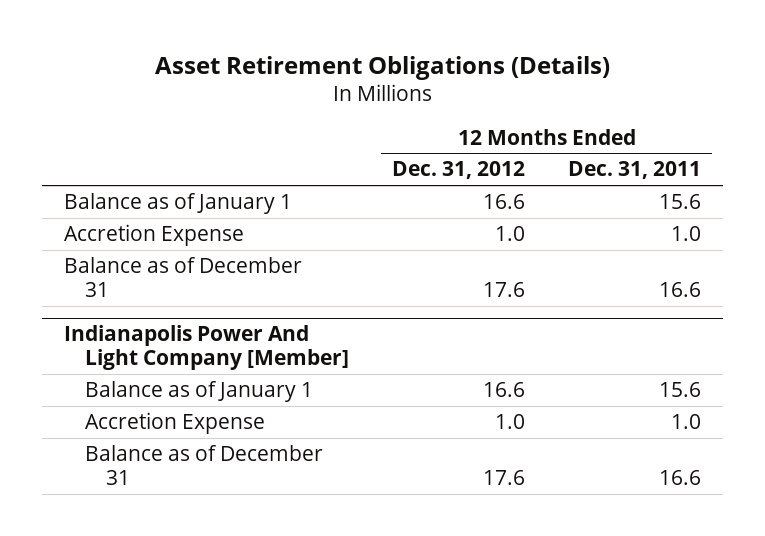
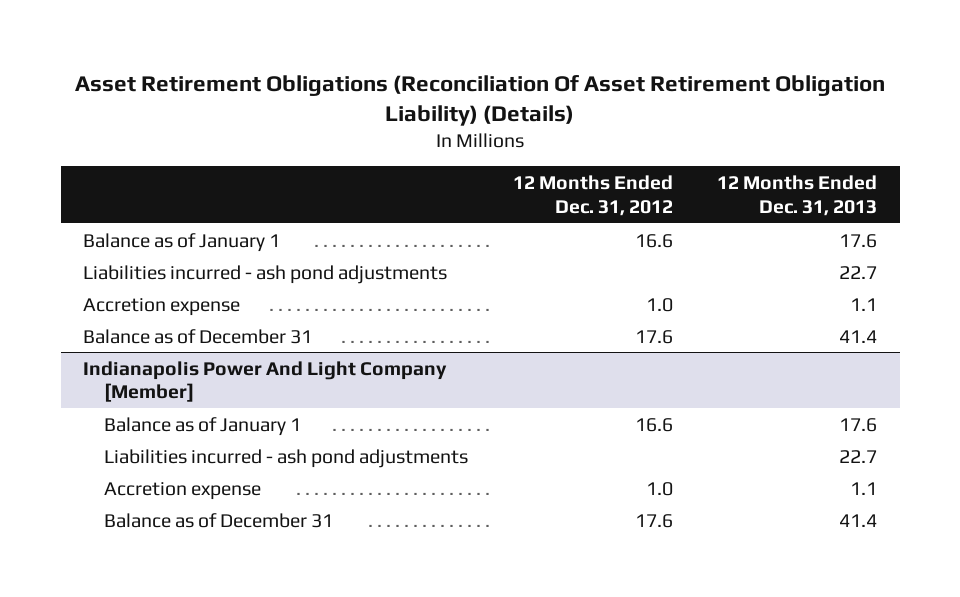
[154,55,610,80] Asset Retirement Obligations (Details) -> [75,74,886,126] Asset Retirement Obligations (Reconciliation Of Asset Retirement Obligation Liability) (Details)
[568,161,702,180] Dec. 31, 2011 -> none
none -> [717,174,878,216] 12 Months Ended Dec. 31, 2013
none -> [83,264,448,284] Liabilities incurred - ash pond adjustments
[63,224,244,247] Accretion Expense -> [83,297,241,316] Accretion expense
none -> [104,448,469,468] Liabilities incurred - ash pond adjustments
[84,412,265,435] Accretion Expense -> [104,481,262,500] Accretion expense

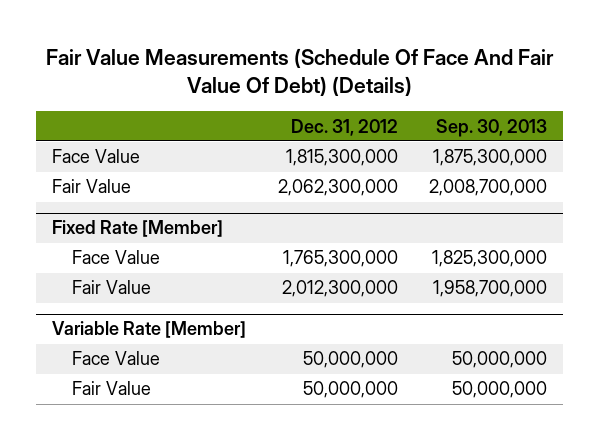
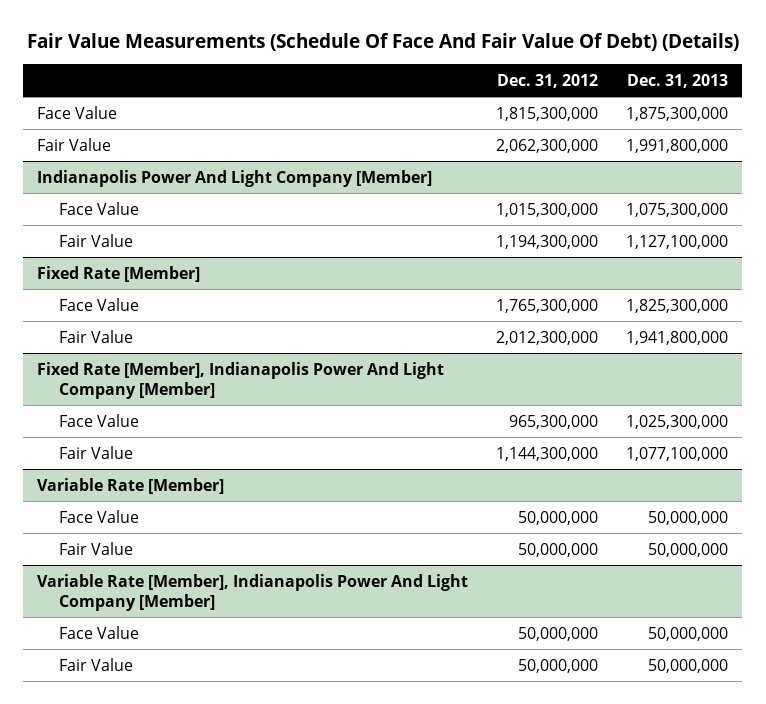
[436,118,548,137] Sep. 30, 2013 -> none
none -> [627,74,729,89] Dec. 31, 2013
none -> [37,169,433,187] Indianapolis Power And Light Company [Member]
none -> [59,201,140,215] Face Value
none -> [59,233,134,247] Fair Value
none -> [37,361,445,399] Fixed Rate [Member], Indianapolis Power And Light Company [Member]
none -> [59,413,140,427] Face Value
none -> [59,445,134,459] Fair Value
none -> [37,573,469,611] Variable Rate [Member], Indianapolis Power And Light Company [Member]
none -> [59,625,140,639] Face Value
none -> [59,657,134,671] Fair Value

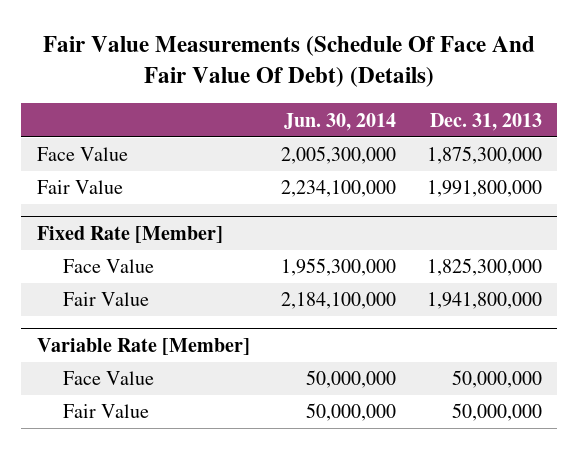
[497,74,599,89] Dec. 31, 2012 -> none
none -> [283,112,396,131] Jun. 30, 2014
[37,169,433,187] Indianapolis Power And Light Company [Member] -> none
[59,201,140,215] Face Value -> none
[59,233,134,247] Fair Value -> none
[37,361,445,399] Fixed Rate [Member], Indianapolis Power And Light Company [Member] -> none
[59,413,140,427] Face Value -> none
[59,445,134,459] Fair Value -> none
[37,573,469,611] Variable Rate [Member], Indianapolis Power And Light Company [Member] -> none
[59,625,140,639] Face Value -> none
[59,657,134,671] Fair Value -> none

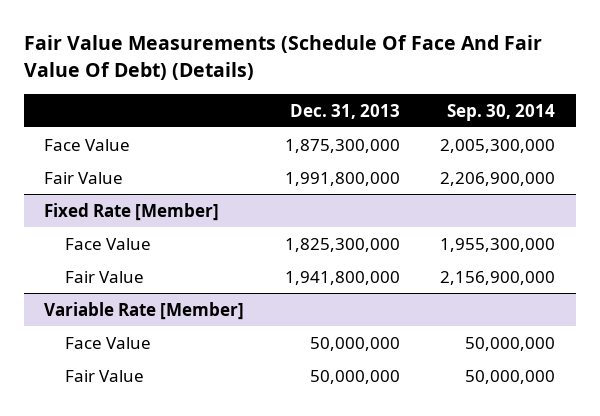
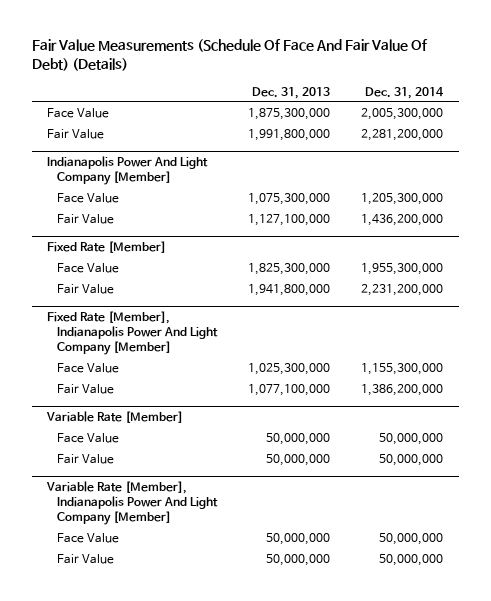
[447,103,556,121] Sep. 30, 2014 -> none
none -> [365,86,445,99] Dec. 31, 2014
none -> [47,156,209,185] Indianapolis Power And Light Company [Member]
none -> [56,192,119,203] Face Value
none -> [56,213,114,224] Fair Value
none -> [47,311,218,355] Fixed Rate [Member], Indianapolis Power And Light Company [Member]
none -> [56,362,119,373] Face Value
none -> [56,383,114,394] Fair Value
none -> [46,481,218,525] Variable Rate [Member], Indianapolis Power And Light Company [Member]
none -> [56,532,119,543] Face Value
none -> [56,553,114,564] Fair Value

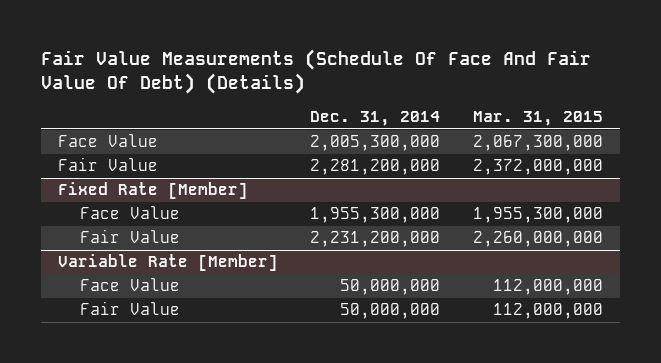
[251,86,330,99] Dec. 31, 2013 -> none
none -> [473,111,604,127] Mar. 31, 2015
[47,156,209,185] Indianapolis Power And Light Company [Member] -> none
[56,192,119,203] Face Value -> none
[56,213,114,224] Fair Value -> none
[47,311,218,355] Fixed Rate [Member], Indianapolis Power And Light Company [Member] -> none
[56,362,119,373] Face Value -> none
[56,383,114,394] Fair Value -> none
[46,481,218,525] Variable Rate [Member], Indianapolis Power And Light Company [Member] -> none
[56,532,119,543] Face Value -> none
[56,553,114,564] Fair Value -> none

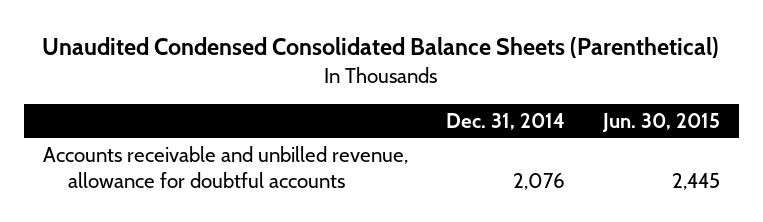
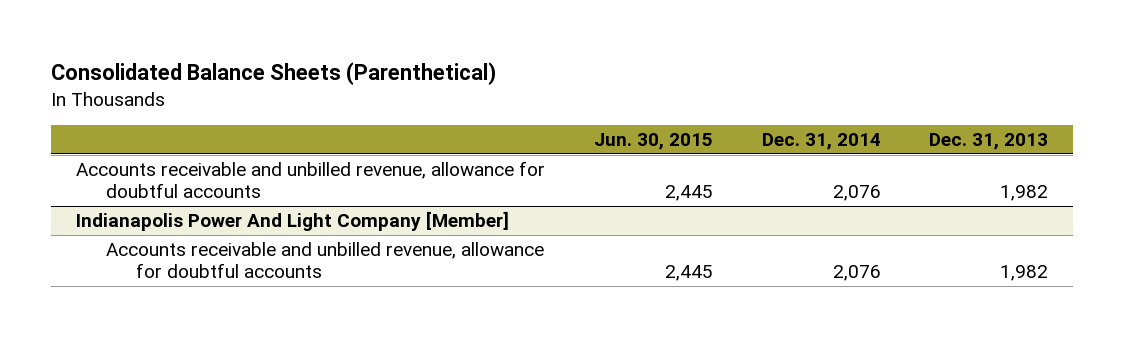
[42,37,720,59] Unaudited Condensed Consolidated Balance Sheets (Parenthetical) -> [51,62,497,86] Consolidated Balance Sheets (Parenthetical)
none -> [929,132,1049,150] Dec. 31, 2013
none -> [75,211,509,232] Indianapolis Power And Light Company [Member]
none -> [105,242,544,279] Accounts receivable and unbilled revenue, allowance for doubtful accounts

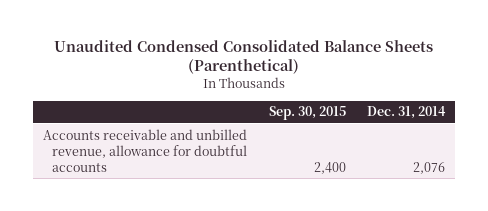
[51,62,497,86] Consolidated Balance Sheets (Parenthetical) -> [53,39,433,75] Unaudited Condensed Consolidated Balance Sheets (Parenthetical)
[593,132,713,150] Jun. 30, 2015 -> none
[929,132,1049,150] Dec. 31, 2013 -> none
none -> [268,106,346,121] Sep. 30, 2015
[75,211,509,232] Indianapolis Power And Light Company [Member] -> none
[105,242,544,279] Accounts receivable and unbilled revenue, allowance for doubtful accounts -> none

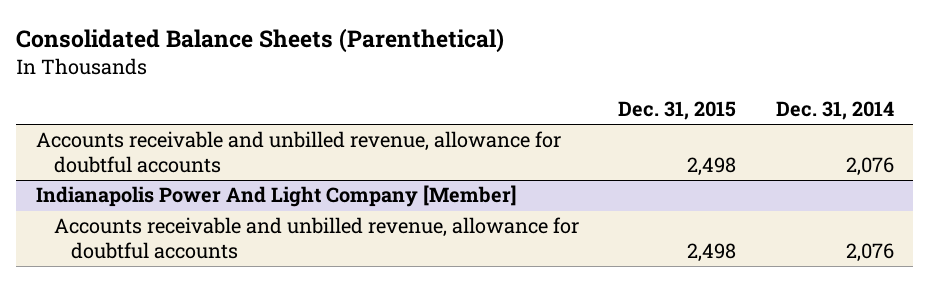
[53,39,433,75] Unaudited Condensed Consolidated Balance Sheets (Parenthetical) -> [16,27,505,53] Consolidated Balance Sheets (Parenthetical)
[268,106,346,121] Sep. 30, 2015 -> none
none -> [618,100,737,120] Dec. 31, 2015
none -> [35,185,517,208] Indianapolis Power And Light Company [Member]
none -> [53,217,579,260] Accounts receivable and unbilled revenue, allowance for doubtful accounts

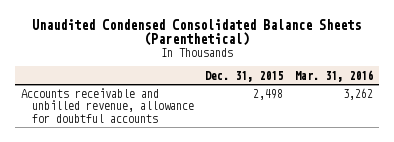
[16,27,505,53] Consolidated Balance Sheets (Parenthetical) -> [32,18,362,47] Unaudited Condensed Consolidated Balance Sheets (Parenthetical)
[775,100,894,120] Dec. 31, 2014 -> none
none -> [295,69,374,82] Mar. 31, 2016
[35,185,517,208] Indianapolis Power And Light Company [Member] -> none
[53,217,579,260] Accounts receivable and unbilled revenue, allowance for doubtful accounts -> none

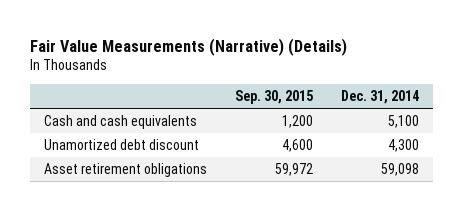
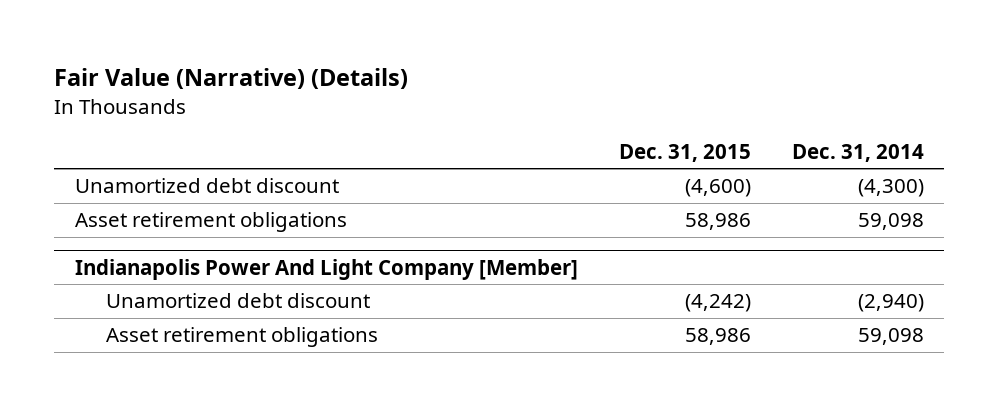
[30,37,348,56] Fair Value Measurements (Narrative) (Details) -> [54,68,409,90] Fair Value (Narrative) (Details)
[235,90,314,105] Sep. 30, 2015 -> none
none -> [618,143,751,162] Dec. 31, 2015
[44,114,198,129] Cash and cash equivalents -> none
[388,138,420,152] 4,300 -> [857,179,924,198] (4,300)
none -> [74,258,578,280] Indianapolis Power And Light Company [Member]
none -> [106,293,371,309] Unamortized debt discount
none -> [106,327,379,348] Asset retirement obligations

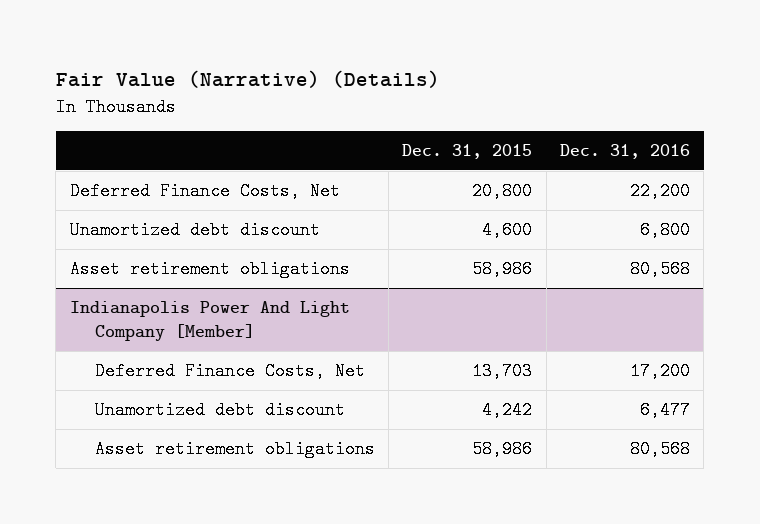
[791,143,924,162] Dec. 31, 2014 -> none
none -> [560,144,691,160] Dec. 31, 2016
none -> [69,182,340,201] Deferred Finance Costs, Net
[684,179,751,198] (4,600) -> [482,221,533,240] 4,600
none -> [94,362,365,381] Deferred Finance Costs, Net
[684,294,751,313] (4,242) -> [482,401,533,420] 4,242

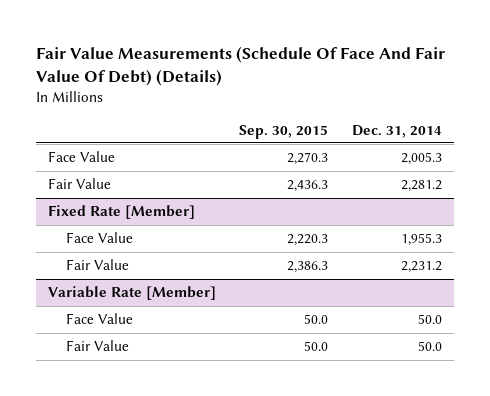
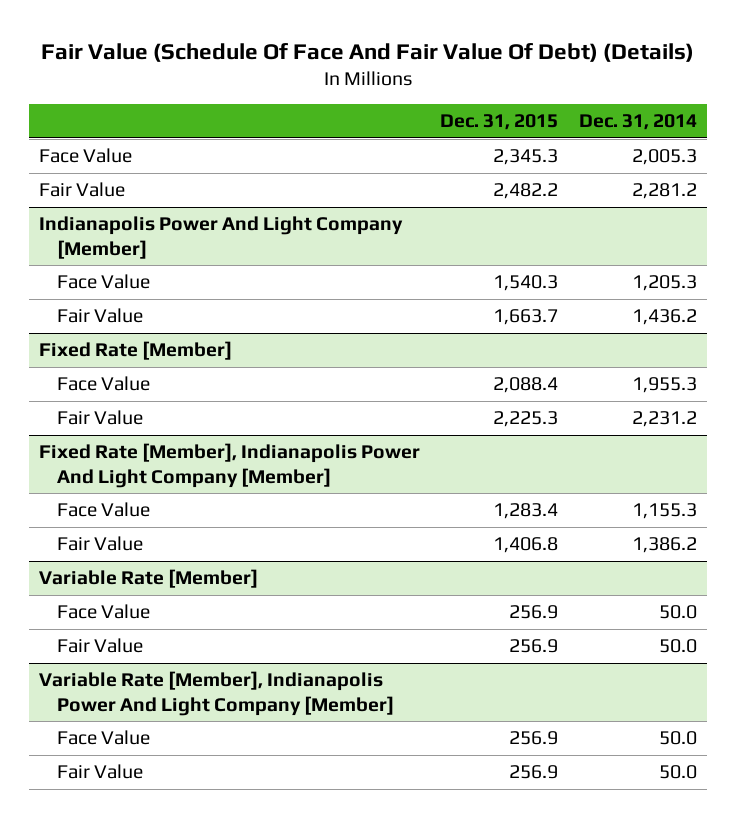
[35,45,445,86] Fair Value Measurements (Schedule Of Face And Fair Value Of Debt) (Details) -> [40,42,694,62] Fair Value (Schedule Of Face And Fair Value Of Debt) (Details)
[239,124,329,139] Sep. 30, 2015 -> none
none -> [440,114,559,131] Dec. 31, 2015
none -> [38,216,403,259] Indianapolis Power And Light Company [Member]
none -> [57,274,151,290] Face Value
none -> [57,308,144,324] Fair Value
none -> [38,443,420,488] Fixed Rate [Member], Indianapolis Power And Light Company [Member]
none -> [57,502,151,518] Face Value
none -> [57,536,144,552] Fair Value
none -> [38,671,395,716] Variable Rate [Member], Indianapolis Power And Light Company [Member]
none -> [57,730,151,746] Face Value
none -> [57,764,144,780] Fair Value

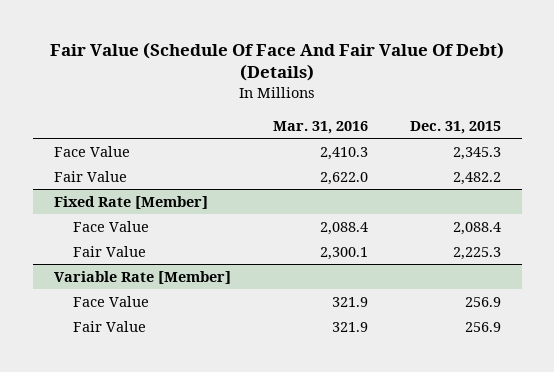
[578,114,697,131] Dec. 31, 2014 -> none
none -> [272,120,368,134] Mar. 31, 2016
[38,216,403,259] Indianapolis Power And Light Company [Member] -> none
[57,274,151,290] Face Value -> none
[57,308,144,324] Fair Value -> none
[38,443,420,488] Fixed Rate [Member], Indianapolis Power And Light Company [Member] -> none
[57,502,151,518] Face Value -> none
[57,536,144,552] Fair Value -> none
[38,671,395,716] Variable Rate [Member], Indianapolis Power And Light Company [Member] -> none
[57,730,151,746] Face Value -> none
[57,764,144,780] Fair Value -> none

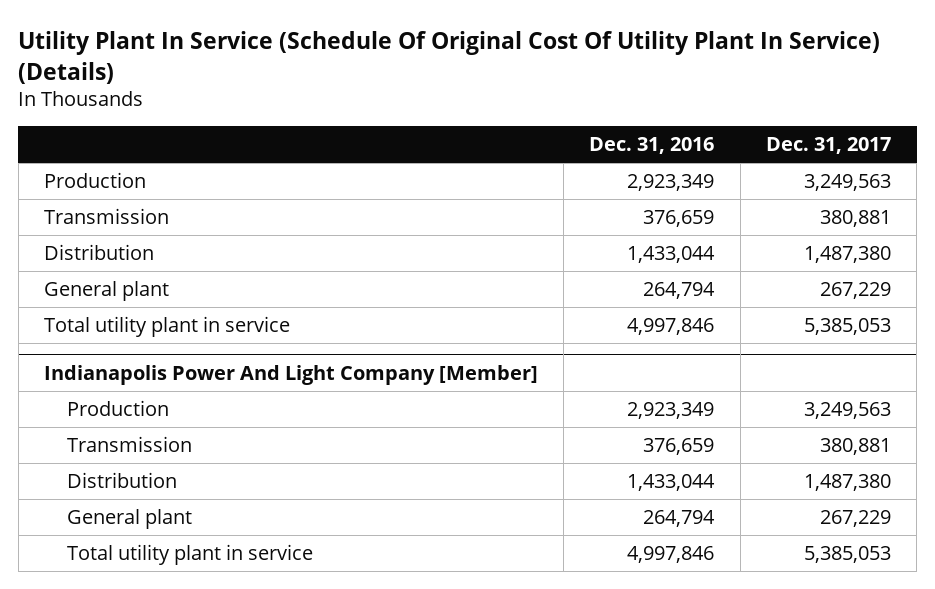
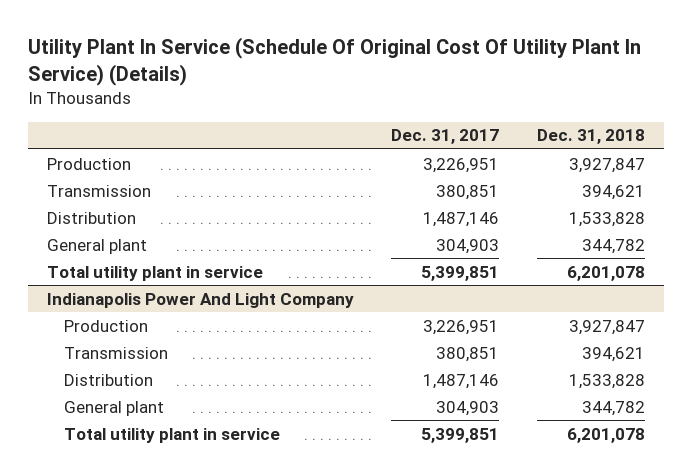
[589,137,715,155] Dec. 31, 2016 -> none
none -> [536,129,645,145] Dec. 31, 2018
[803,174,891,192] 3,249,563 -> [423,157,500,173] 3,226,951
[819,210,891,228] 380,881 -> [436,184,500,200] 380,851
[803,246,891,264] 1,487,380 -> [423,211,500,227] 1,487,146
[819,282,891,300] 267,229 -> [436,238,500,254] 304,903
[803,318,891,336] 5,385,053 -> [421,265,500,281] 5,399,851
[43,364,538,385] Indianapolis Power And Light Company [Member] -> [46,292,354,308] Indianapolis Power And Light Company
[803,402,891,420] 3,249,563 -> [423,319,500,335] 3,226,951
[819,438,891,456] 380,881 -> [436,346,500,362] 380,851
[803,474,891,492] 1,487,380 -> [423,373,500,389] 1,487,146
[819,510,891,528] 267,229 -> [436,400,500,416] 304,903
[803,546,891,564] 5,385,053 -> [421,427,500,443] 5,399,851

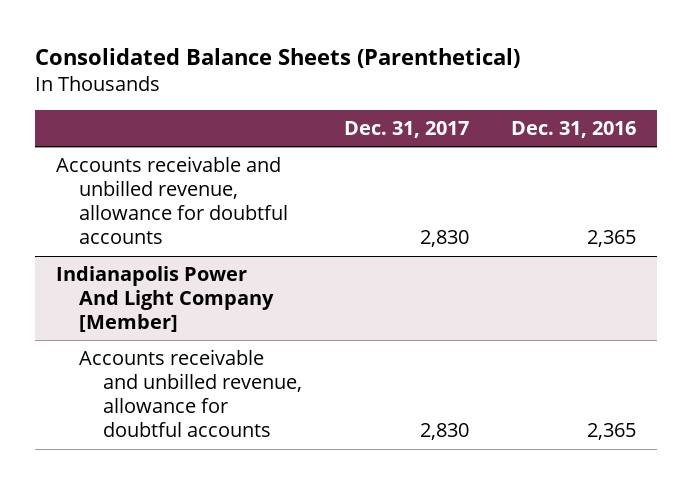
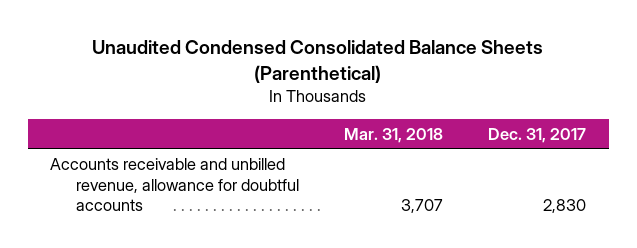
[34,47,520,68] Consolidated Balance Sheets (Parenthetical) -> [92,39,544,83] Unaudited Condensed Consolidated Balance Sheets (Parenthetical)
[510,121,636,139] Dec. 31, 2016 -> none
none -> [343,127,443,143] Mar. 31, 2018
[55,265,275,333] Indianapolis Power And Light Company [Member] -> none
[79,348,302,438] Accounts receivable and unbilled revenue, allowance for doubtful accounts -> none

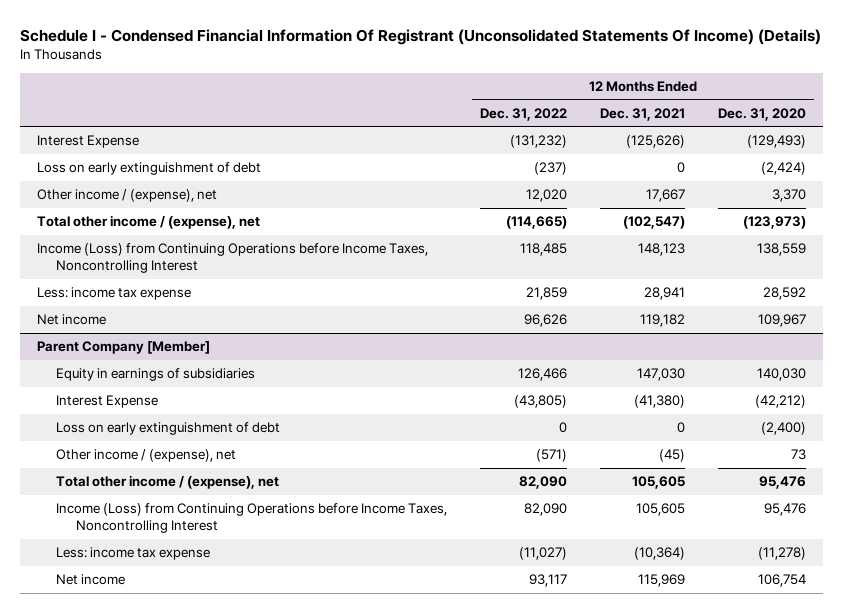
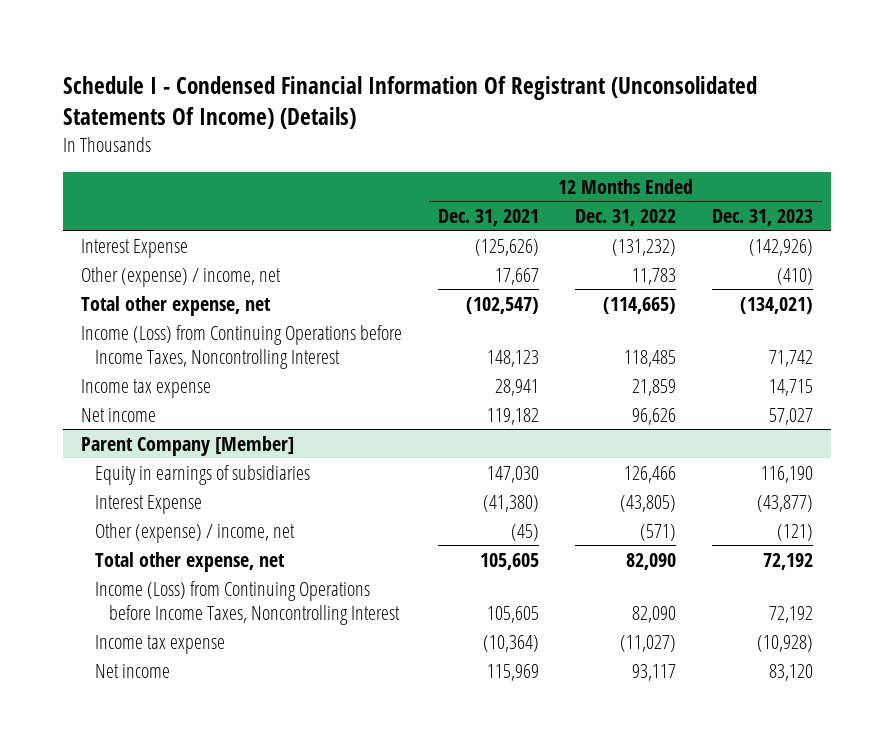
[718,107,807,121] Dec. 31, 2020 -> none
none -> [712,208,814,226] Dec. 31, 2023
[36,162,261,176] Loss on early extinguishment of debt -> none
[36,189,217,203] Other income / (expense), net -> [81,266,282,287] Other (expense) / income, net
[526,189,568,203] 12,020 -> [632,267,677,285] 11,783
[36,215,260,230] Total other income / (expense), net -> [81,295,272,316] Total other expense, net
[36,287,191,301] Less: income tax expense -> [81,378,212,398] Income tax expense
[56,422,281,436] Loss on early extinguishment of debt -> none
[56,449,237,463] Other income / (expense), net -> [95,522,296,543] Other (expense) / income, net
[56,475,280,490] Total other income / (expense), net -> [95,551,286,572] Total other expense, net
[56,547,211,561] Less: income tax expense -> [95,634,226,654] Income tax expense

